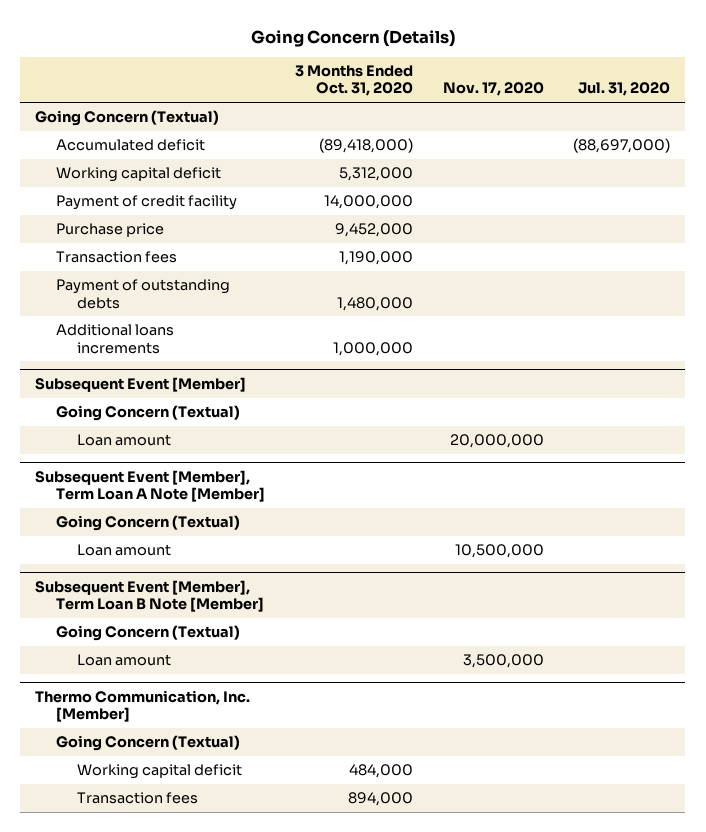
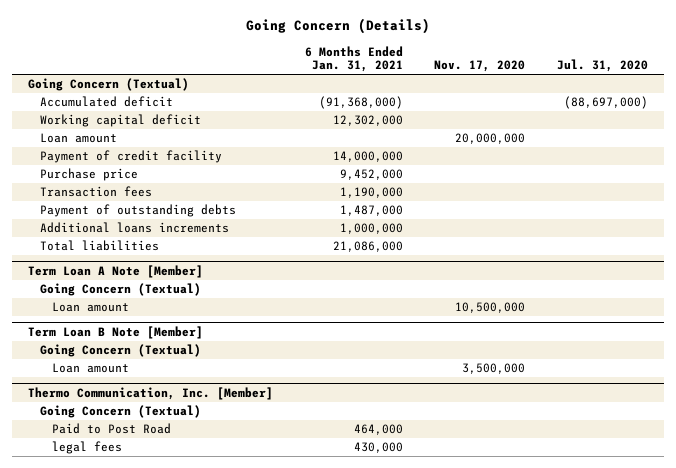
[294,64,413,97] 3 Months Ended Oct. 31, 2020 -> none
none -> [304,45,403,73] 6 Months Ended Jan. 31, 2021
none -> [40,133,118,144] Loan amount
[35,376,247,392] Subsequent Event [Member] -> none
[56,405,241,422] Going Concern (Textual) -> none
[77,434,172,447] Loan amount -> none
none -> [40,240,160,252] Total liabilities
[35,469,266,503] Subsequent Event [Member], Term Loan A Note [Member] -> [27,265,203,279] Term Loan A Note [Member]
[35,579,265,613] Subsequent Event [Member], Term Loan B Note [Member] -> [27,326,203,340] Term Loan B Note [Member]
[77,764,243,780] Working capital deficit -> none
[77,792,199,805] Transaction fees -> none
none -> [52,423,172,435] Paid to Post Road
none -> [52,441,123,455] legal fees

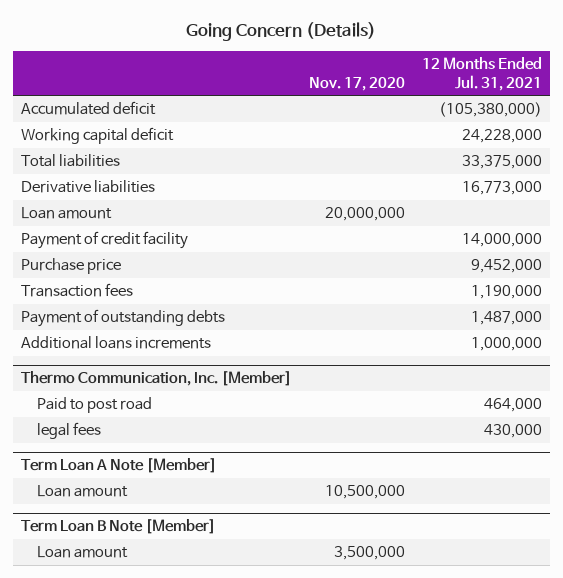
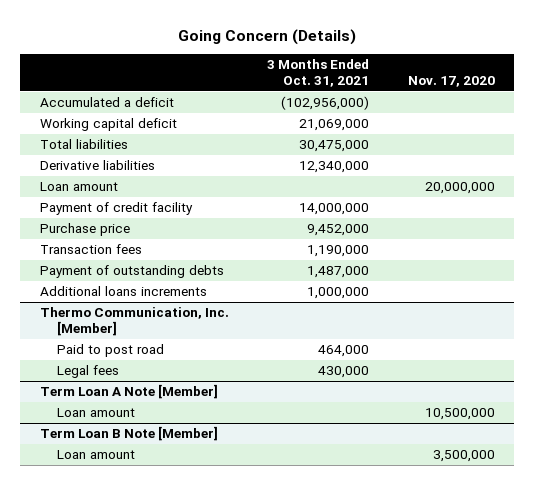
[421,57,542,91] 12 Months Ended Jul. 31, 2021 -> none
none -> [267,59,370,88] 3 Months Ended Oct. 31, 2021
[21,101,157,116] Accumulated deficit -> [39,97,174,108] Accumulated a deficit
[36,422,101,440] legal fees -> [56,365,119,379] Legal fees

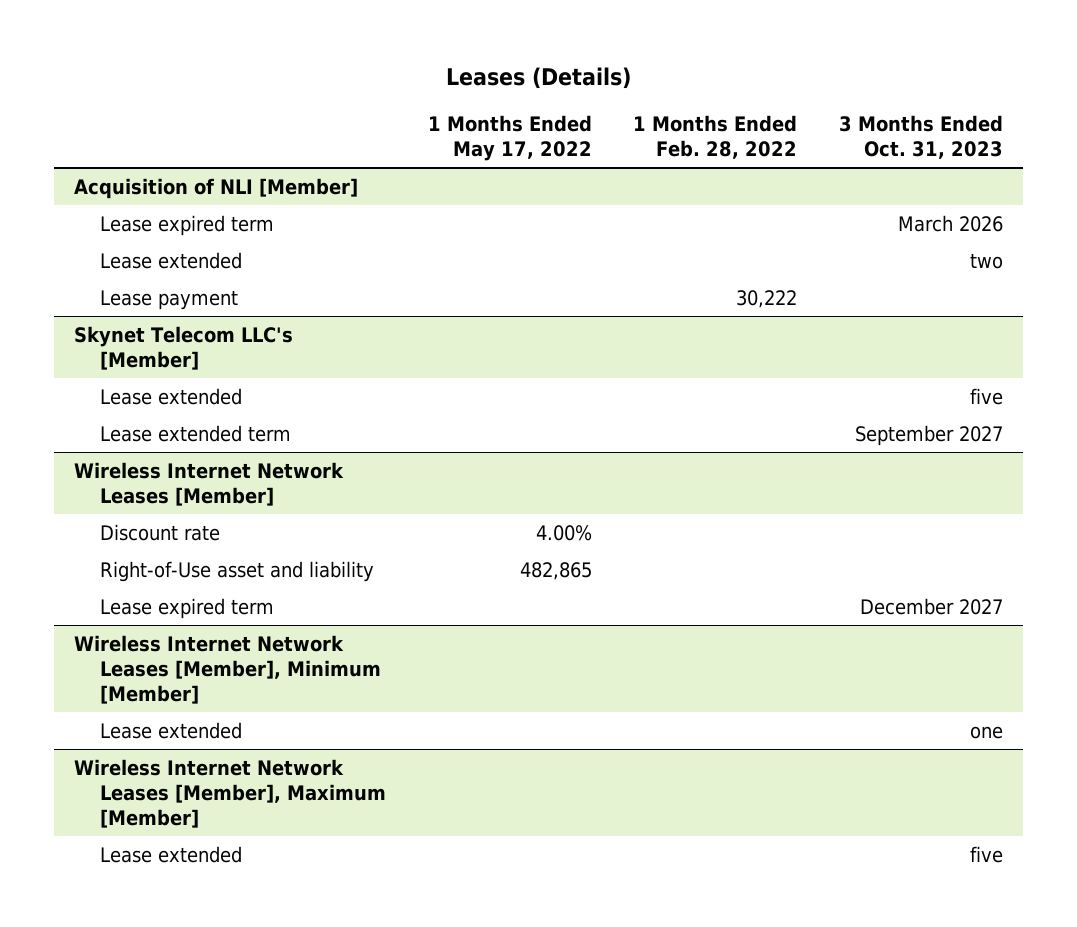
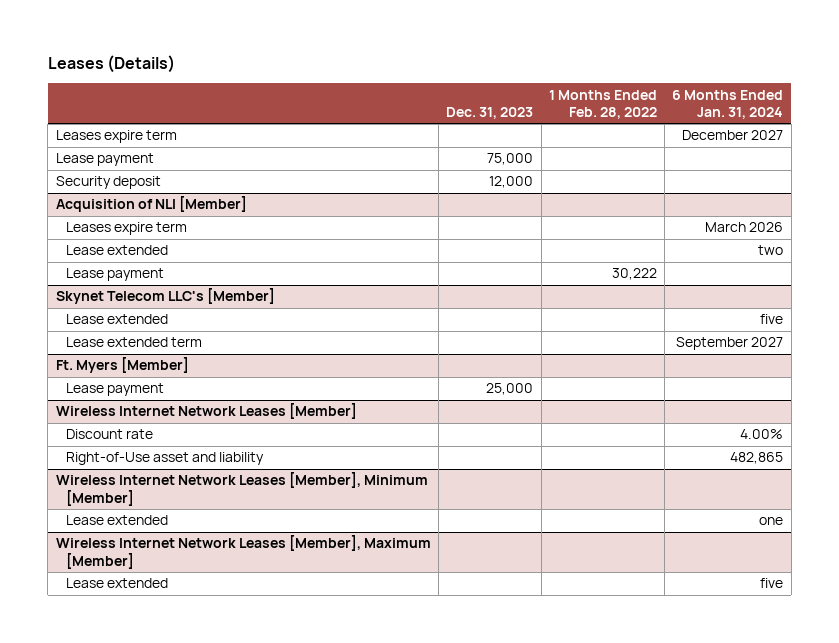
[427,115,592,162] 1 Months Ended May 17, 2022 -> none
[838,115,1003,160] 3 Months Ended Oct. 31, 2023 -> none
none -> [446,106,534,119] Dec. 31, 2023
none -> [672,89,784,119] 6 Months Ended Jan. 31, 2024
none -> [55,130,177,144] Leases expire term
none -> [55,153,154,167] Lease payment
none -> [55,176,161,190] Security deposit
[100,214,275,236] Lease expired term -> [66,222,188,236] Leases expire term
none -> [55,357,189,374] Ft. Myers [Member]
none -> [66,383,165,397] Lease payment
[100,597,275,619] Lease expired term -> none

